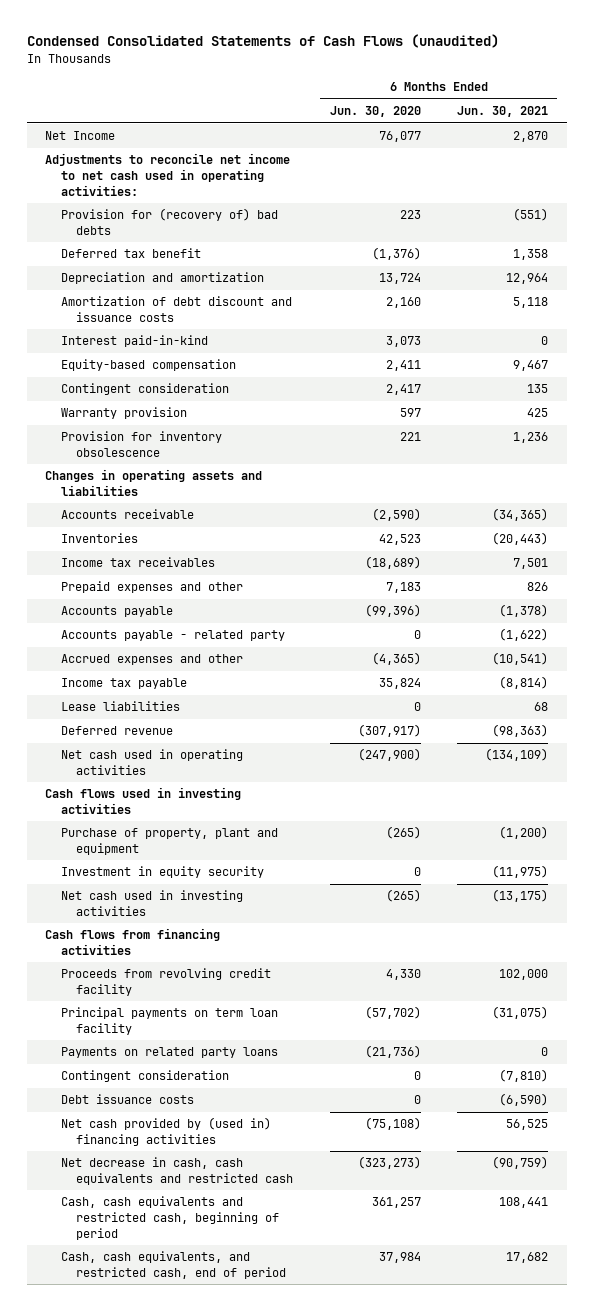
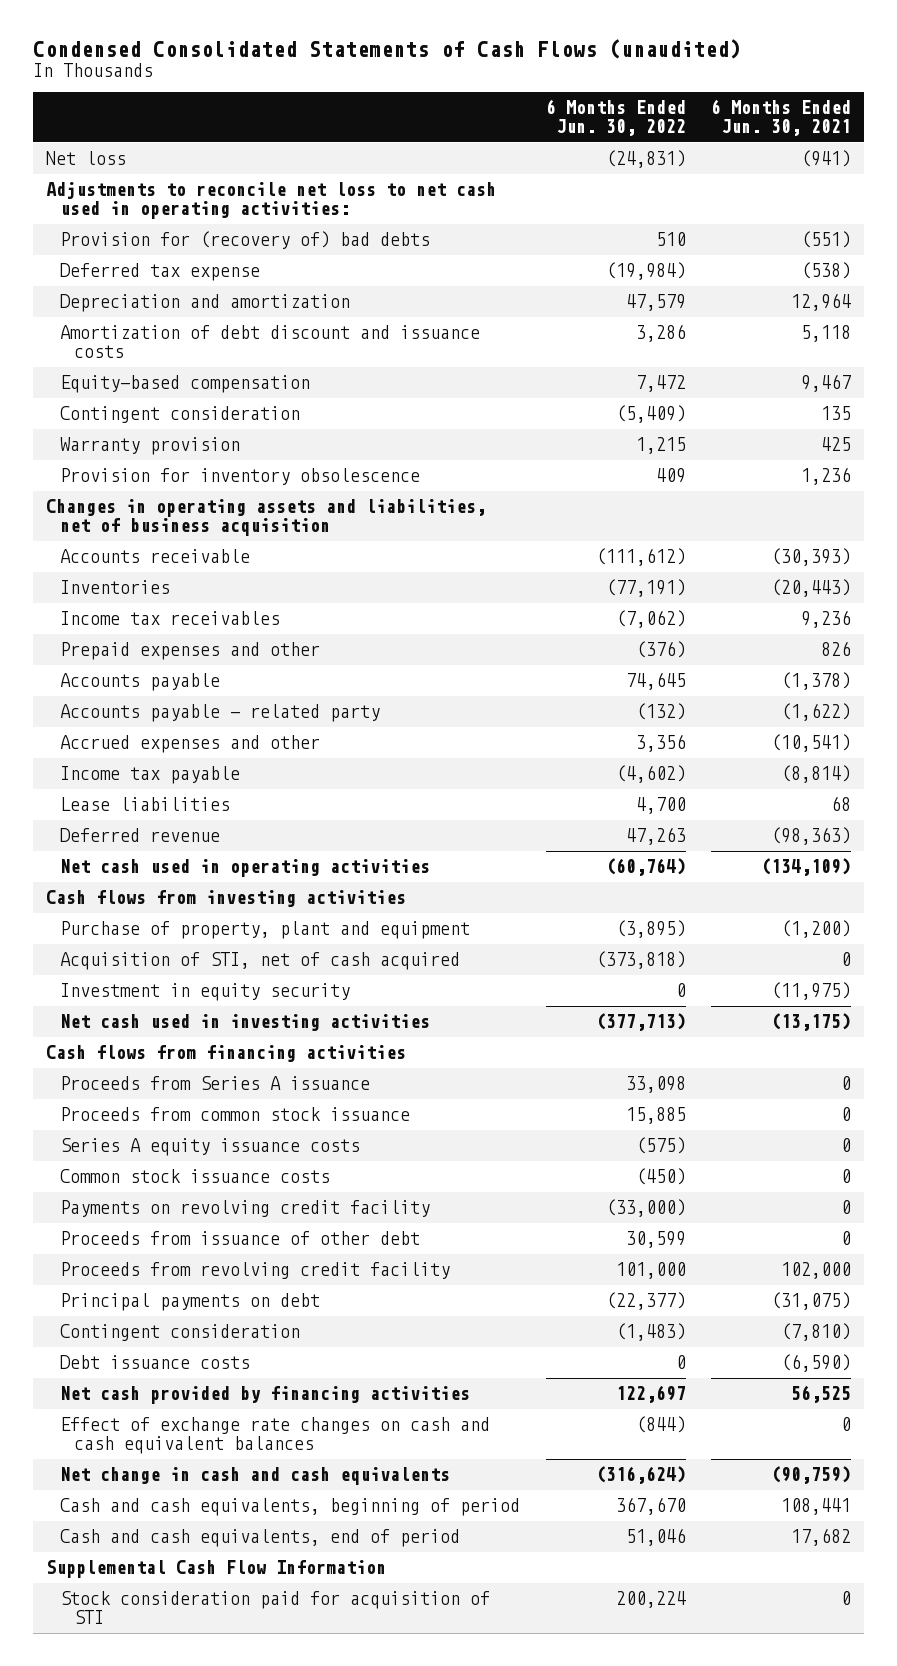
[329,106,421,118] Jun. 30, 2020 -> none
none -> [545,99,686,137] 6 Months Ended Jun. 30, 2022
[45,131,116,141] Net Income -> [45,151,126,166] Net loss
[513,131,549,143] 2,870 -> [800,150,851,168] (941)
[45,153,291,196] Adjustments to reconcile net income to net cash used in operating activities: -> [45,182,496,220] Adjustments to reconcile net loss to net cash used in operating activities:
[60,248,201,259] Deferred tax benefit -> [60,263,261,282] Deferred tax expense
[513,249,549,261] 1,358 -> [800,262,851,280] (538)
[60,335,208,348] Interest paid-in-kind -> none
[45,469,263,496] Changes in operating assets and liabilities -> [45,499,486,537] Changes in operating assets and liabilities, net of business acquisition
[492,508,549,522] (34,365) -> [770,548,851,567] (30,393)
[513,558,549,570] 7,501 -> [800,610,851,629] 9,236
[45,787,242,814] Cash flows used in investing activities -> [45,890,406,908] Cash flows from investing activities
none -> [60,952,461,971] Acquisition of STI, net of cash acquired
none -> [60,1076,371,1091] Proceeds from Series A issuance
none -> [60,1107,411,1122] Proceeds from common stock issuance
none -> [60,1138,361,1157] Series A equity issuance costs
none -> [60,1169,331,1184] Common stock issuance costs
none -> [60,1200,431,1218] Payments on revolving credit facility
none -> [60,1231,421,1246] Proceeds from issuance of other debt
[60,1047,278,1059] Payments on related party loans -> none
[60,1007,278,1035] Principal payments on term loan facility -> [60,1293,321,1312] Principal payments on debt
[60,1117,271,1146] Net cash provided by (used in) financing activities -> [60,1386,471,1405] Net cash provided by financing activities
none -> [60,1417,491,1455] Effect of exchange rate changes on cash and cash equivalent balances
[60,1157,293,1185] Net decrease in cash, cash equivalents and restricted cash -> [60,1467,451,1486] Net change in cash and cash equivalents
[60,1196,279,1240] Cash, cash equivalents and restricted cash, beginning of period -> [60,1498,521,1517] Cash and cash equivalents, beginning of period
[60,1251,286,1279] Cash, cash equivalents, and restricted cash, end of period -> [60,1529,461,1548] Cash and cash equivalents, end of period
none -> [45,1560,386,1579] Supplemental Cash Flow Information
none -> [60,1591,491,1625] Stock consideration paid for acquisition of STI

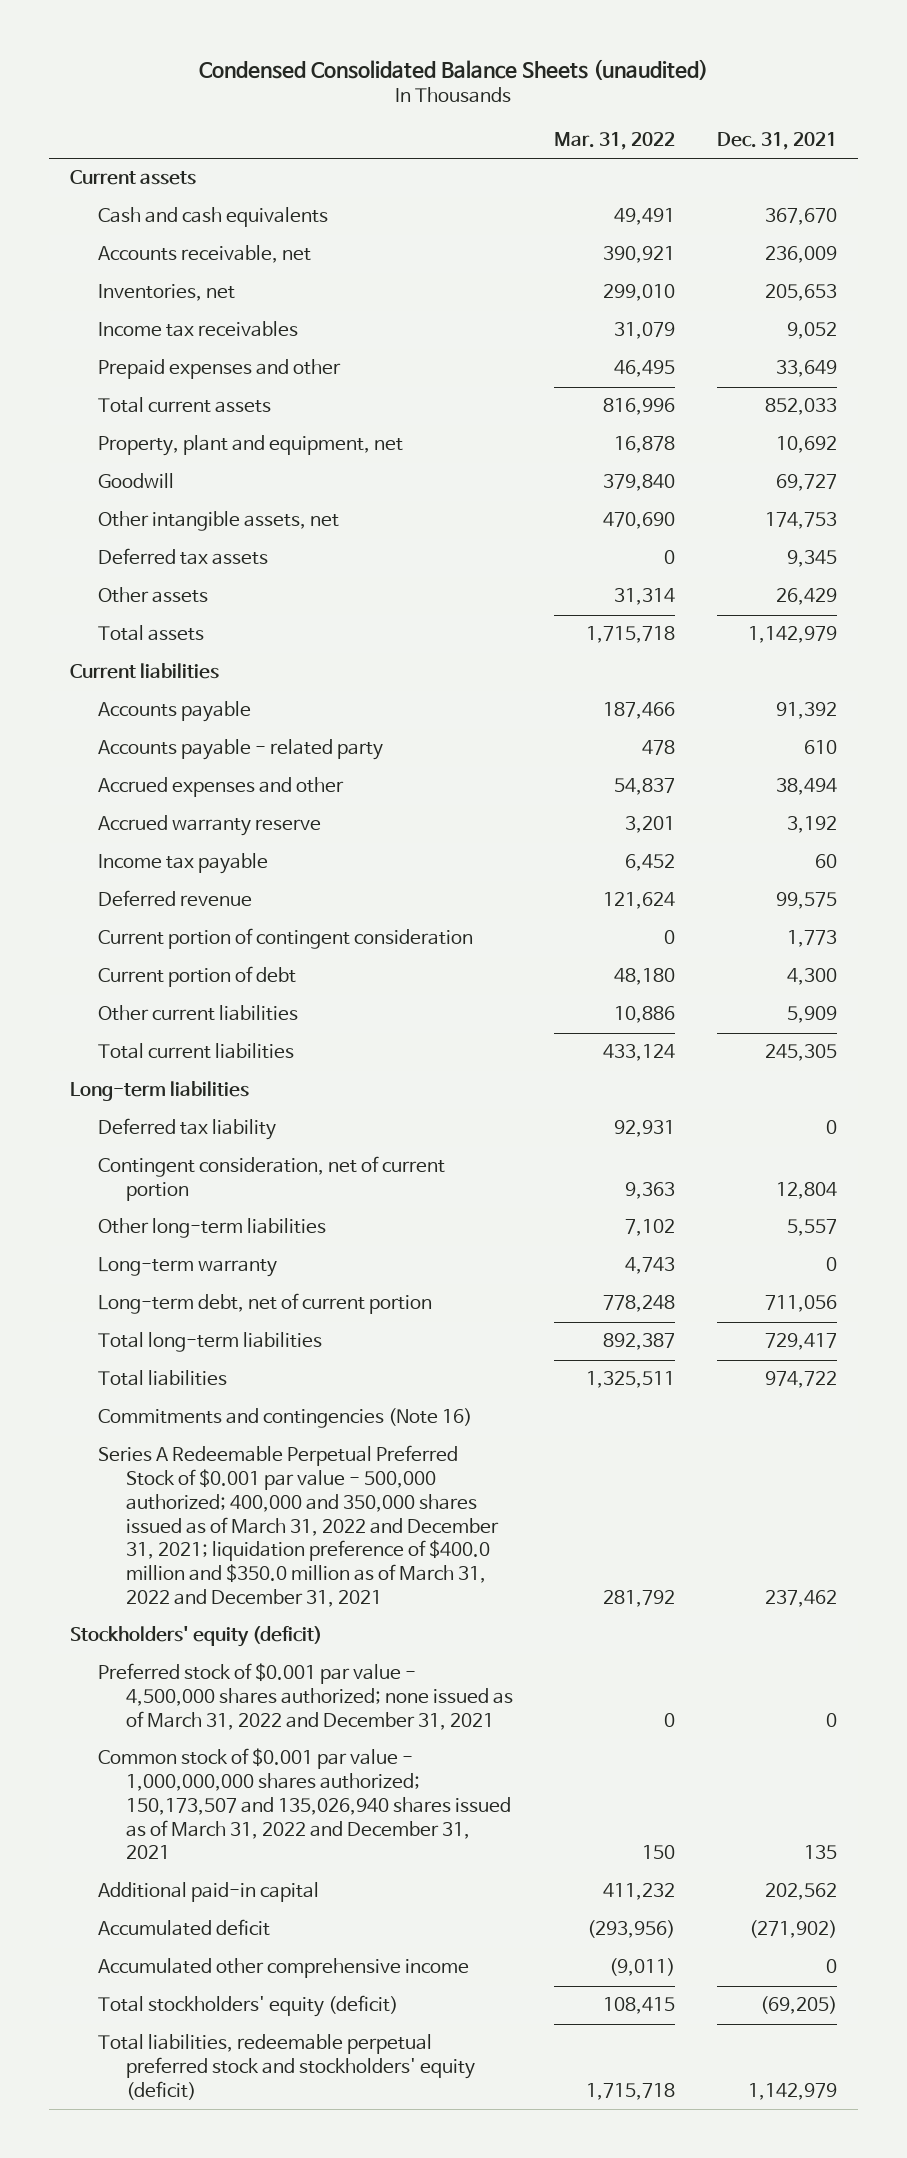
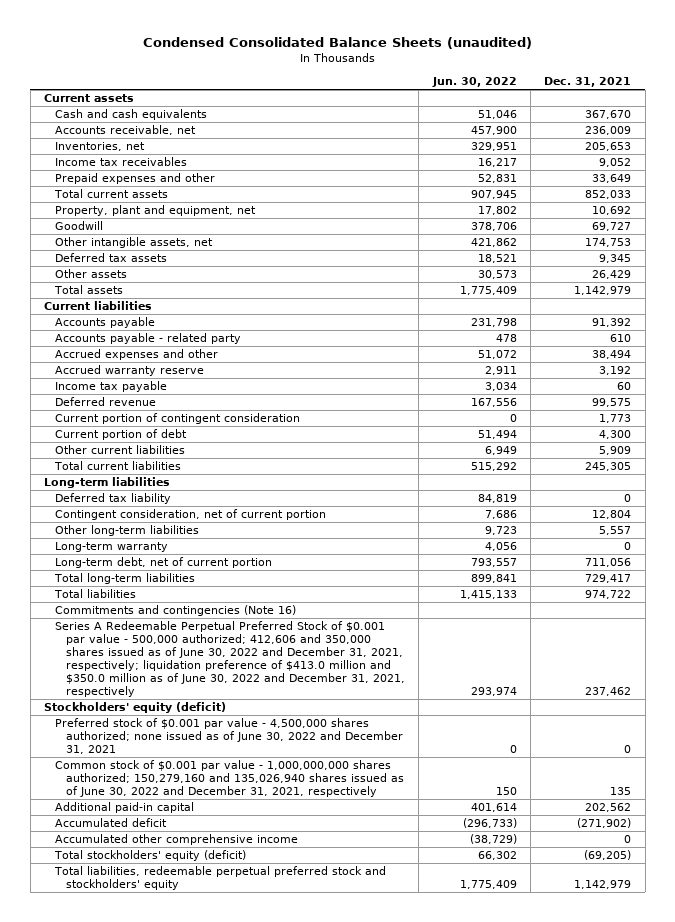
[554,131,676,150] Mar. 31, 2022 -> none
none -> [431,77,517,88] Jun. 30, 2022
[97,1445,499,1607] Series A Redeemable Perpetual Preferred Stock of $0.001 par value - 500,000 authorized; 400,000 and 350,000 shares issued as of March 31, 2022 and December 31, 2021; liquidation preference of $400.0 million and $350.0 million as of March 31, 2022 and December 31, 2021 -> [54,621,405,697] Series A Redeemable Perpetual Preferred Stock of $0.001 par value - 500,000 authorized; 412,606 and 350,000 shares issued as of June 30, 2022 and December 31, 2021, respectively; liquidation preference of $413.0 million and $350.0 million as of June 30, 2022 and December 31, 2021, respectively
[97,1663,513,1730] Preferred stock of $0.001 par value - 4,500,000 shares authorized; none issued as of March 31, 2022 and December 31, 2021 -> [54,718,403,754] Preferred stock of $0.001 par value - 4,500,000 shares authorized; none issued as of June 30, 2022 and December 31, 2021
[97,1748,511,1860] Common stock of $0.001 par value - 1,000,000,000 shares authorized; 150,173,507 and 135,026,940 shares issued as of March 31, 2022 and December 31, 2021 -> [54,760,404,797] Common stock of $0.001 par value - 1,000,000,000 shares authorized; 150,279,160 and 135,026,940 shares issued as of June 30, 2022 and December 31, 2021, respectively
[97,2034,475,2100] Total liabilities, redeemable perpetual preferred stock and stockholders' equity (deficit) -> [53,866,386,891] Total liabilities, redeemable perpetual preferred stock and stockholders' equity

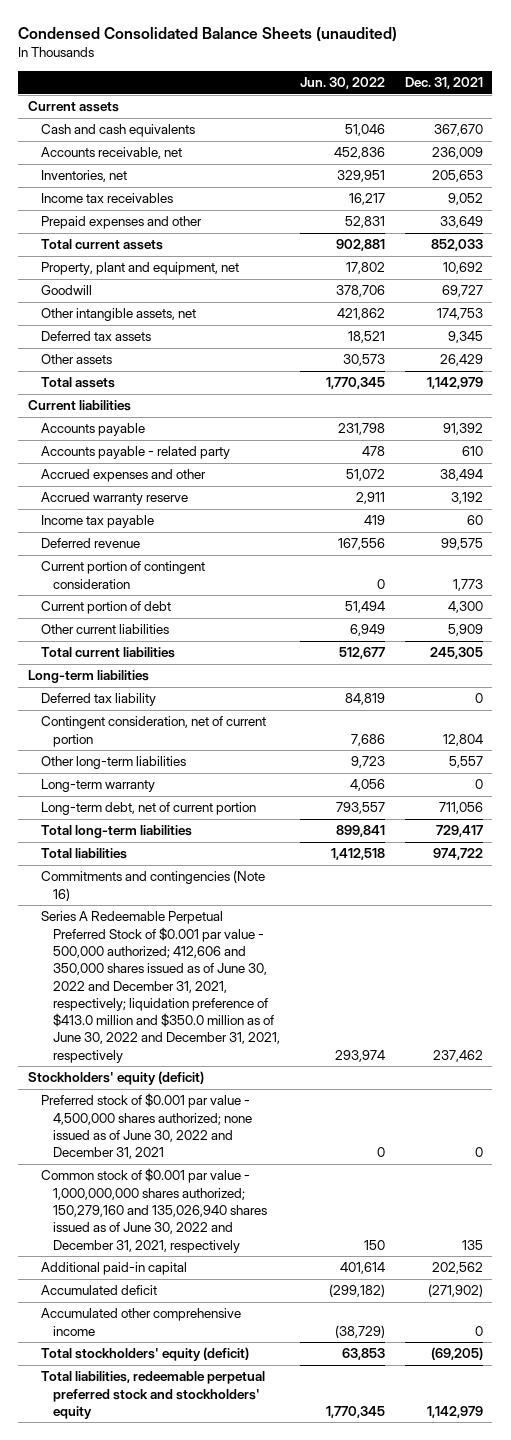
[470,126,517,136] 457,900 -> [333,147,385,160] 452,836
[470,190,517,200] 907,945 -> [335,239,385,252] 902,881
[459,286,517,296] 1,775,409 -> [325,377,385,390] 1,770,345
[484,382,517,392] 3,034 -> [363,515,385,526] 419
[470,462,517,472] 515,292 -> [338,647,385,660] 512,677
[459,590,517,600] 1,415,133 -> [330,848,385,861] 1,412,518
[462,818,517,829] (296,733) -> [328,1284,385,1298] (299,182)
[477,851,517,861] 66,302 -> [341,1348,385,1361] 63,853
[459,880,517,890] 1,775,409 -> [325,1405,385,1418] 1,770,345

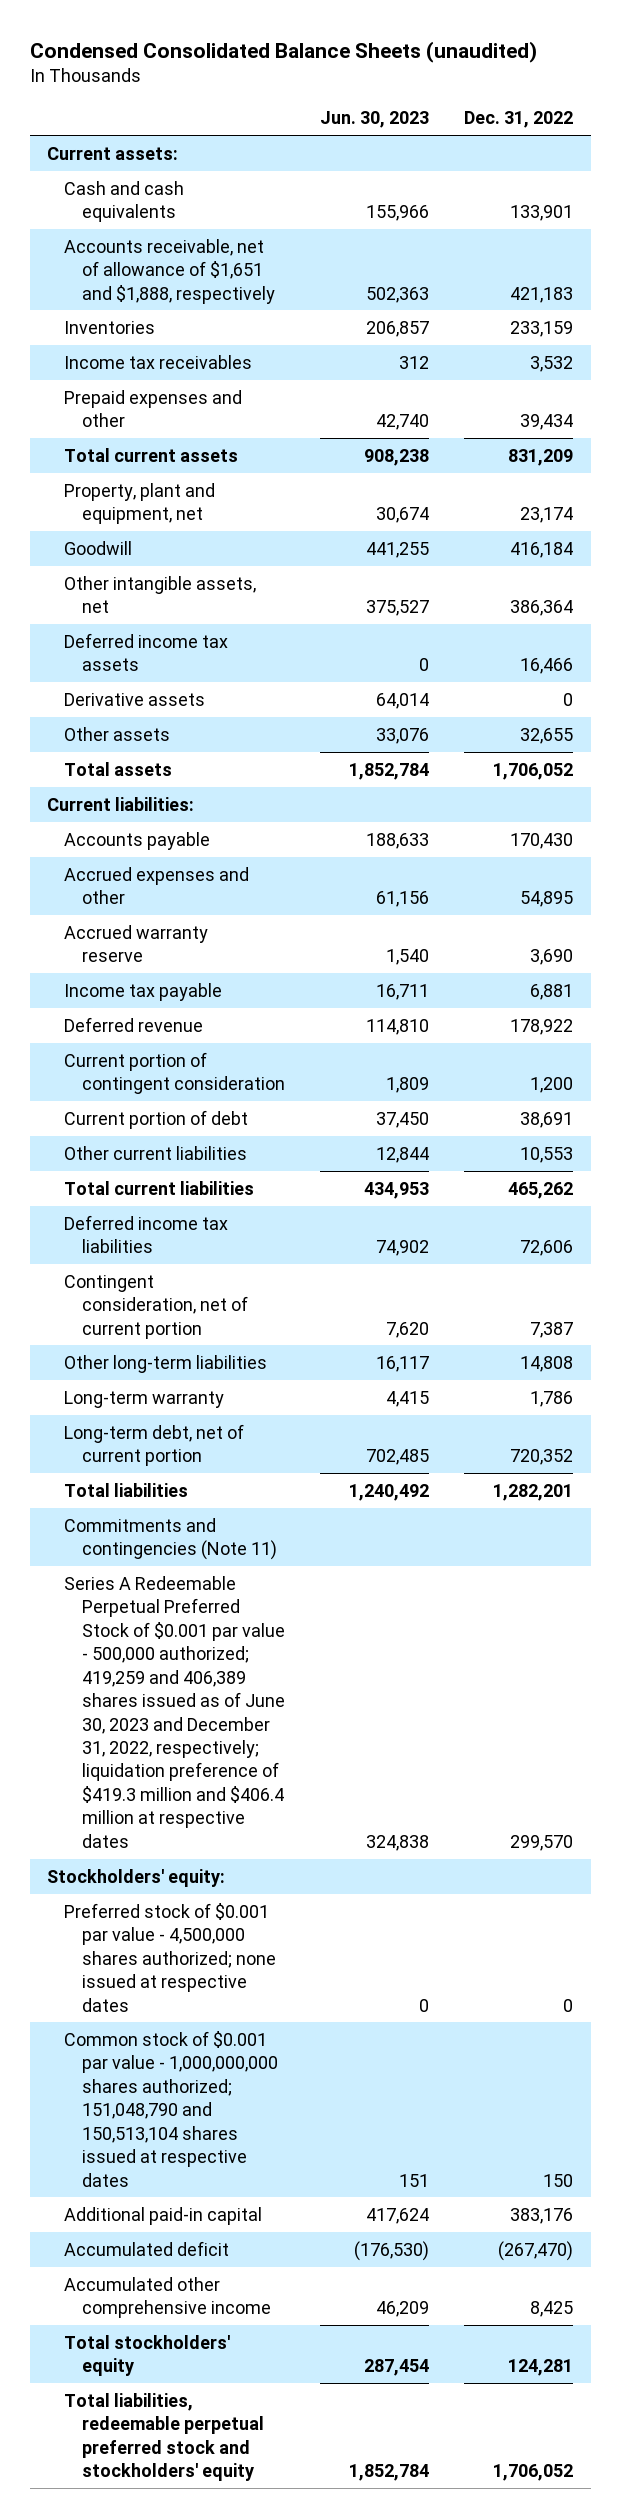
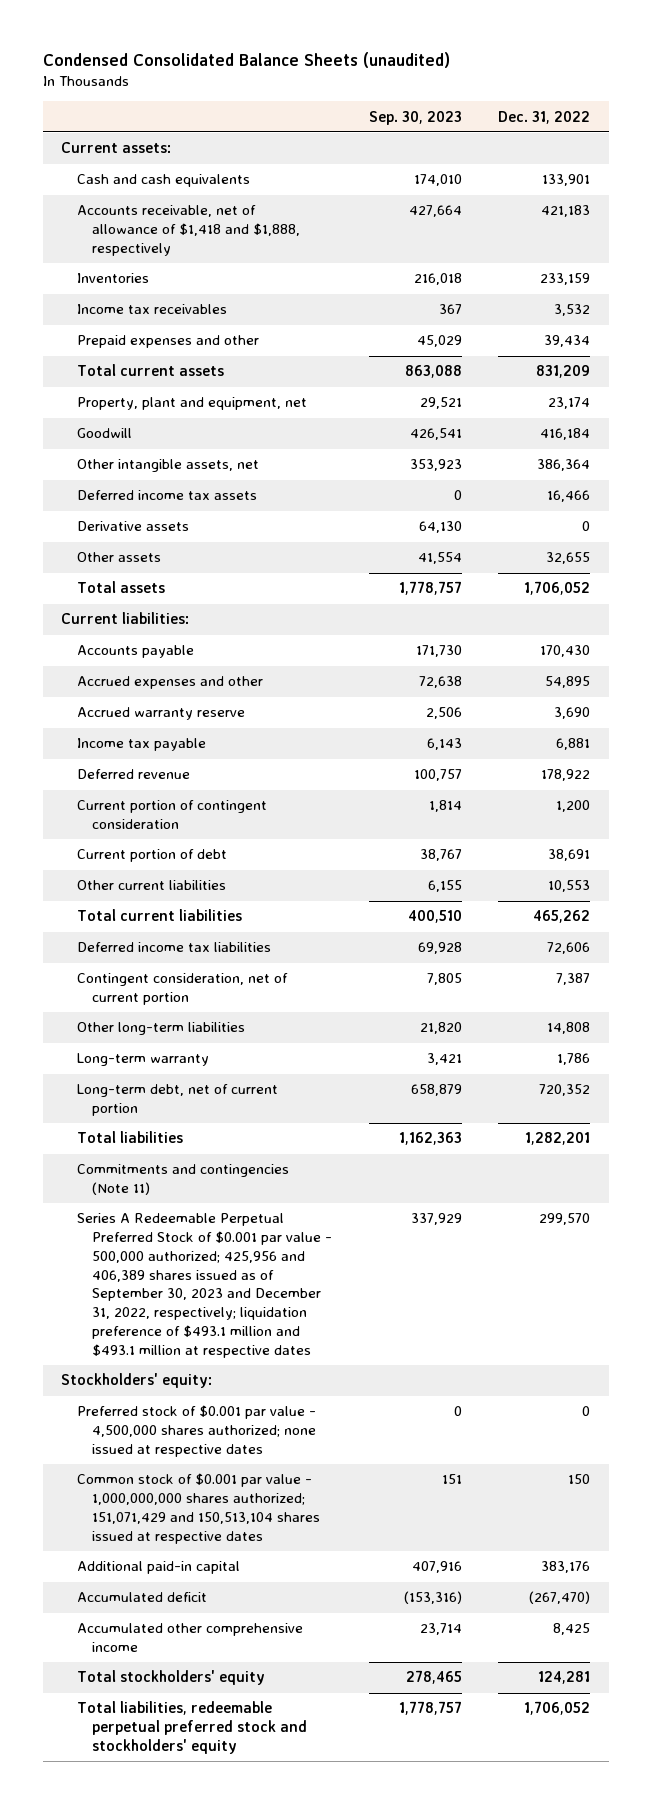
[319,111,429,129] Jun. 30, 2023 -> none
none -> [368,110,462,125] Sep. 30, 2023
[64,238,275,304] Accounts receivable, net of allowance of $1,651 and $1,888, respectively -> [76,205,300,256] Accounts receivable, net of allowance of $1,418 and $1,888, respectively
[64,1575,285,1848] Series A Redeemable Perpetual Preferred Stock of $0.001 par value - 500,000 authorized; 419,259 and 406,389 shares issued as of June 30, 2023 and December 31, 2022, respectively; liquidation preference of $419.3 million and $406.4 million at respective dates -> [76,1213,332,1358] Series A Redeemable Perpetual Preferred Stock of $0.001 par value - 500,000 authorized; 425,956 and 406,389 shares issued as of September 30, 2023 and December 31, 2022, respectively; liquidation preference of $493.1 million and $493.1 million at respective dates
[64,2030,278,2187] Common stock of $0.001 par value - 1,000,000,000 shares authorized; 151,048,790 and 150,513,104 shares issued at respective dates -> [76,1473,320,1544] Common stock of $0.001 par value - 1,000,000,000 shares authorized; 151,071,429 and 150,513,104 shares issued at respective dates

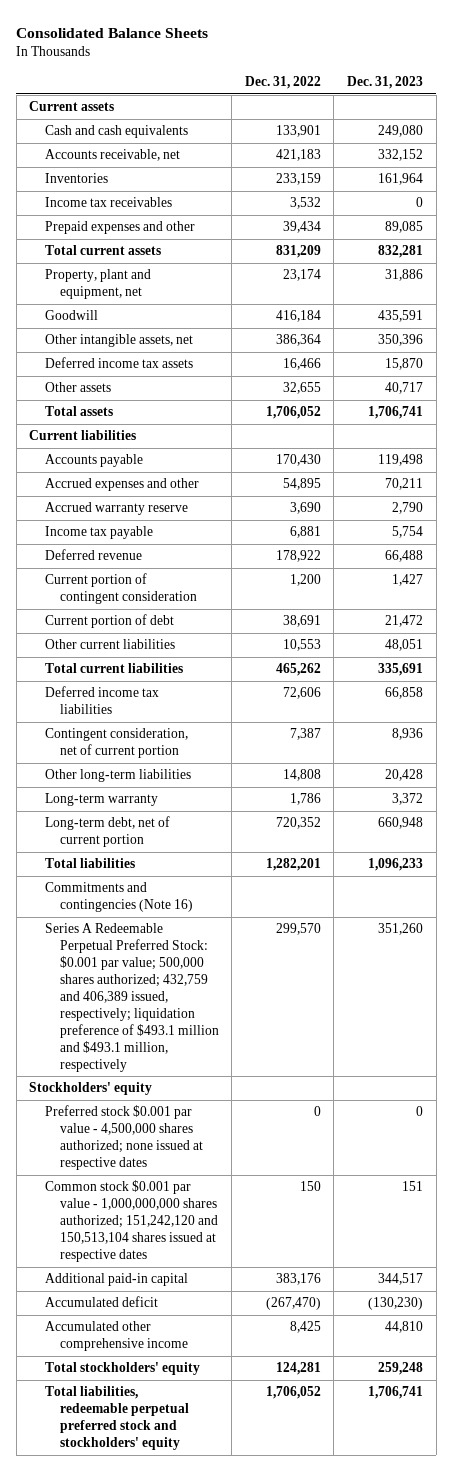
[43,52,451,69] Condensed Consolidated Balance Sheets (unaudited) -> [16,27,209,38] Consolidated Balance Sheets
[368,110,462,125] Sep. 30, 2023 -> none
none -> [347,75,424,89] Dec. 31, 2023
[61,142,172,154] Current assets: -> [29,101,115,112] Current assets
[76,205,300,256] Accounts receivable, net of allowance of $1,418 and $1,888, respectively -> [44,149,180,162] Accounts receivable, net
[76,521,189,532] Derivative assets -> none
[61,612,190,625] Current liabilities: -> [29,430,137,441] Current liabilities
[76,1164,289,1196] Commitments and contingencies (Note 11) -> [44,882,193,913] Commitments and contingencies (Note 16)
[76,1213,332,1358] Series A Redeemable Perpetual Preferred Stock of $0.001 par value - 500,000 authorized; 425,956 and 406,389 shares issued as of September 30, 2023 and December 31, 2022, respectively; liquidation preference of $493.1 million and $493.1 million at respective dates -> [44,923,219,1072] Series A Redeemable Perpetual Preferred Stock: $0.001 par value; 500,000 shares authorized; 432,759 and 406,389 issued, respectively; liquidation preference of $493.1 million and $493.1 million, respectively
[61,1373,213,1389] Stockholders' equity: -> [29,1082,153,1096] Stockholders' equity
[76,1405,316,1457] Preferred stock of $0.001 par value - 4,500,000 shares authorized; none issued at respective dates -> [44,1105,203,1171] Preferred stock $0.001 par value - 4,500,000 shares authorized; none issued at respective dates
[76,1473,320,1544] Common stock of $0.001 par value - 1,000,000,000 shares authorized; 151,071,429 and 150,513,104 shares issued at respective dates -> [44,1180,218,1263] Common stock $0.001 par value - 1,000,000,000 shares authorized; 151,242,120 and 150,513,104 shares issued at respective dates

